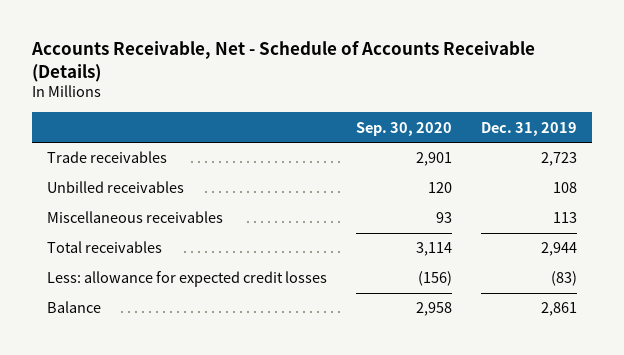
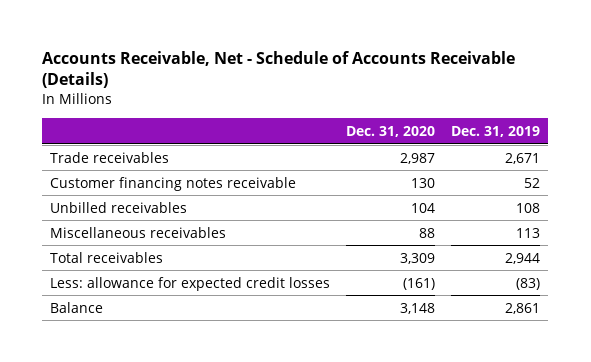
[355,121,452,136] Sep. 30, 2020 -> none
none -> [346,125,436,137] Dec. 31, 2020
[541,152,578,167] 2,723 -> [505,152,541,164] 2,671
none -> [50,176,297,191] Customer financing notes receivable

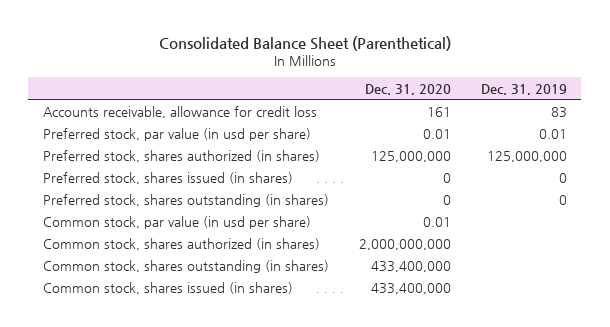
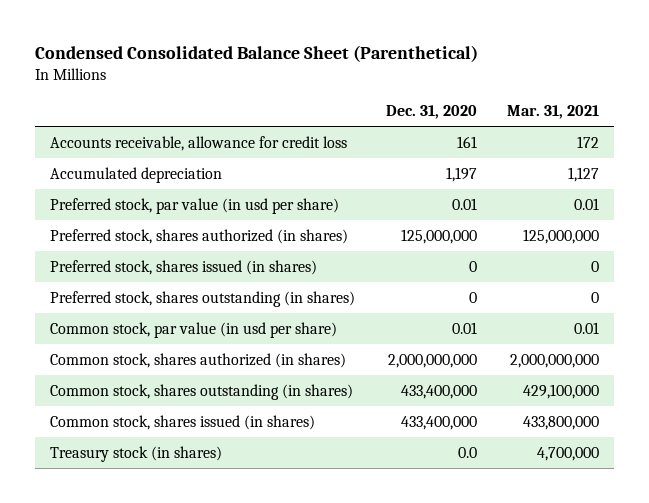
[158,35,451,51] Consolidated Balance Sheet (Parenthetical) -> [34,44,478,62] Condensed Consolidated Balance Sheet (Parenthetical)
[480,83,567,95] Dec. 31, 2019 -> none
none -> [507,104,600,119] Mar. 31, 2021
none -> [50,166,223,183] Accumulated depreciation
none -> [50,445,223,462] Treasury stock (in shares)

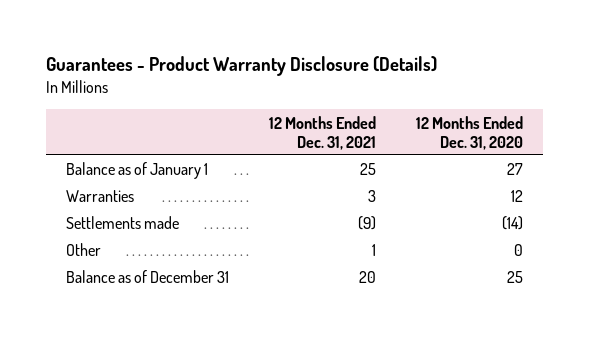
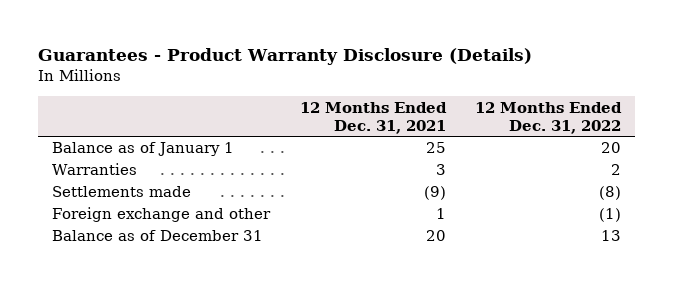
[415,115,523,150] 12 Months Ended Dec. 31, 2020 -> none
none -> [474,101,622,134] 12 Months Ended Dec. 31, 2022
[66,243,102,257] Other -> [52,207,272,223] Foreign exchange and other

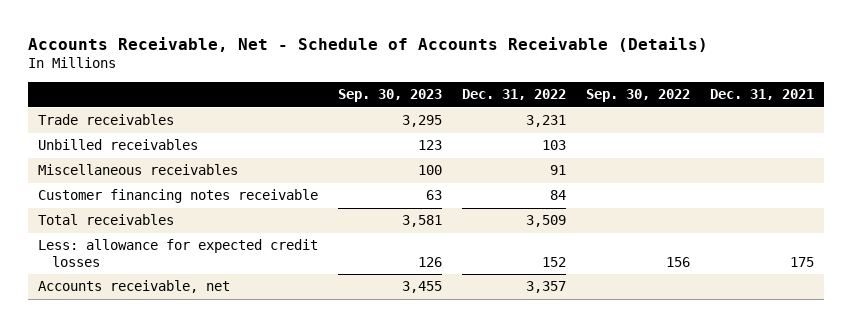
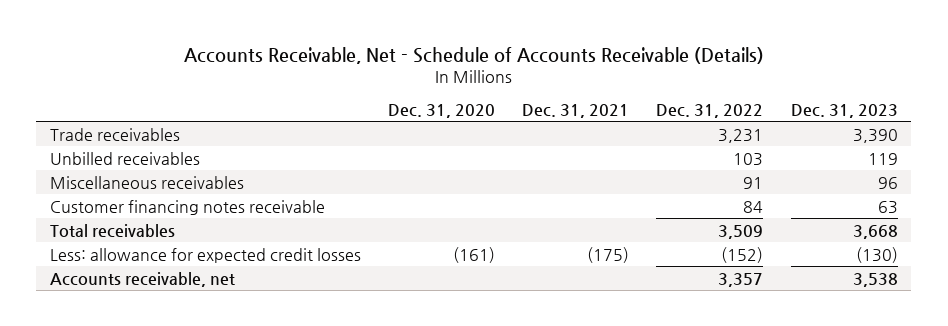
[338,89,443,103] Sep. 30, 2023 -> none
[585,89,690,103] Sep. 30, 2022 -> none
none -> [388,103,496,118] Dec. 31, 2020
none -> [790,103,898,118] Dec. 31, 2023
[542,257,567,268] 152 -> [721,246,764,263] (152)
[789,257,814,268] 175 -> [587,246,630,263] (175)

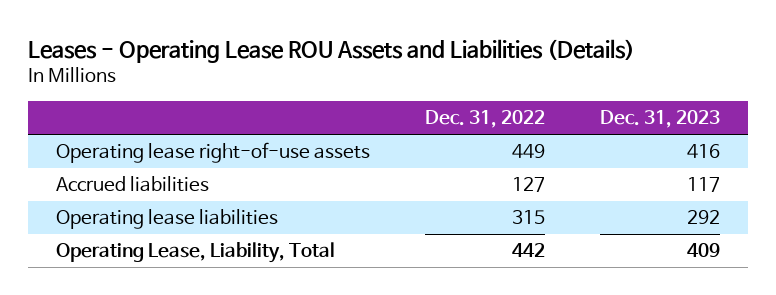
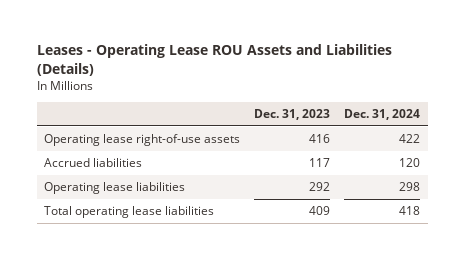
[425,110,546,129] Dec. 31, 2022 -> none
none -> [344,109,421,121] Dec. 31, 2024
[55,242,335,264] Operating Lease, Liability, Total -> [44,206,215,219] Total operating lease liabilities

